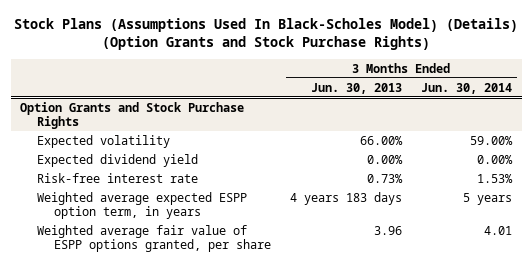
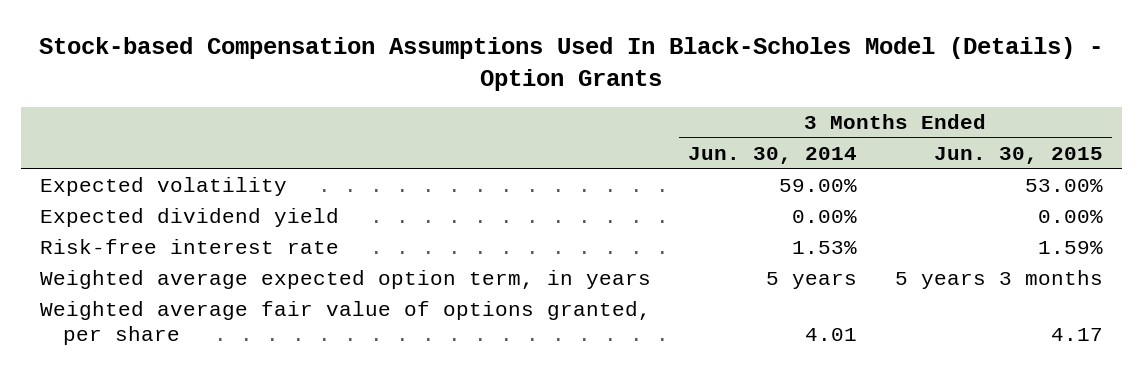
[14,18,519,51] Stock Plans (Assumptions Used In Black-Scholes Model) (Details) (Option Grants and Stock Purchase Rights) -> [39,36,1104,92] Stock-based Compensation Assumptions Used In Black-Scholes Model (Details) - Option Grants
[311,82,403,94] Jun. 30, 2013 -> none
none -> [933,147,1103,165] Jun. 30, 2015
[20,101,245,129] Option Grants and Stock Purchase Rights -> none
[37,191,248,219] Weighted average expected ESPP option term, in years -> [39,270,651,290] Weighted average expected option term, in years
[37,224,272,252] Weighted average fair value of ESPP options granted, per share -> [39,301,651,346] Weighted average fair value of options granted, per share

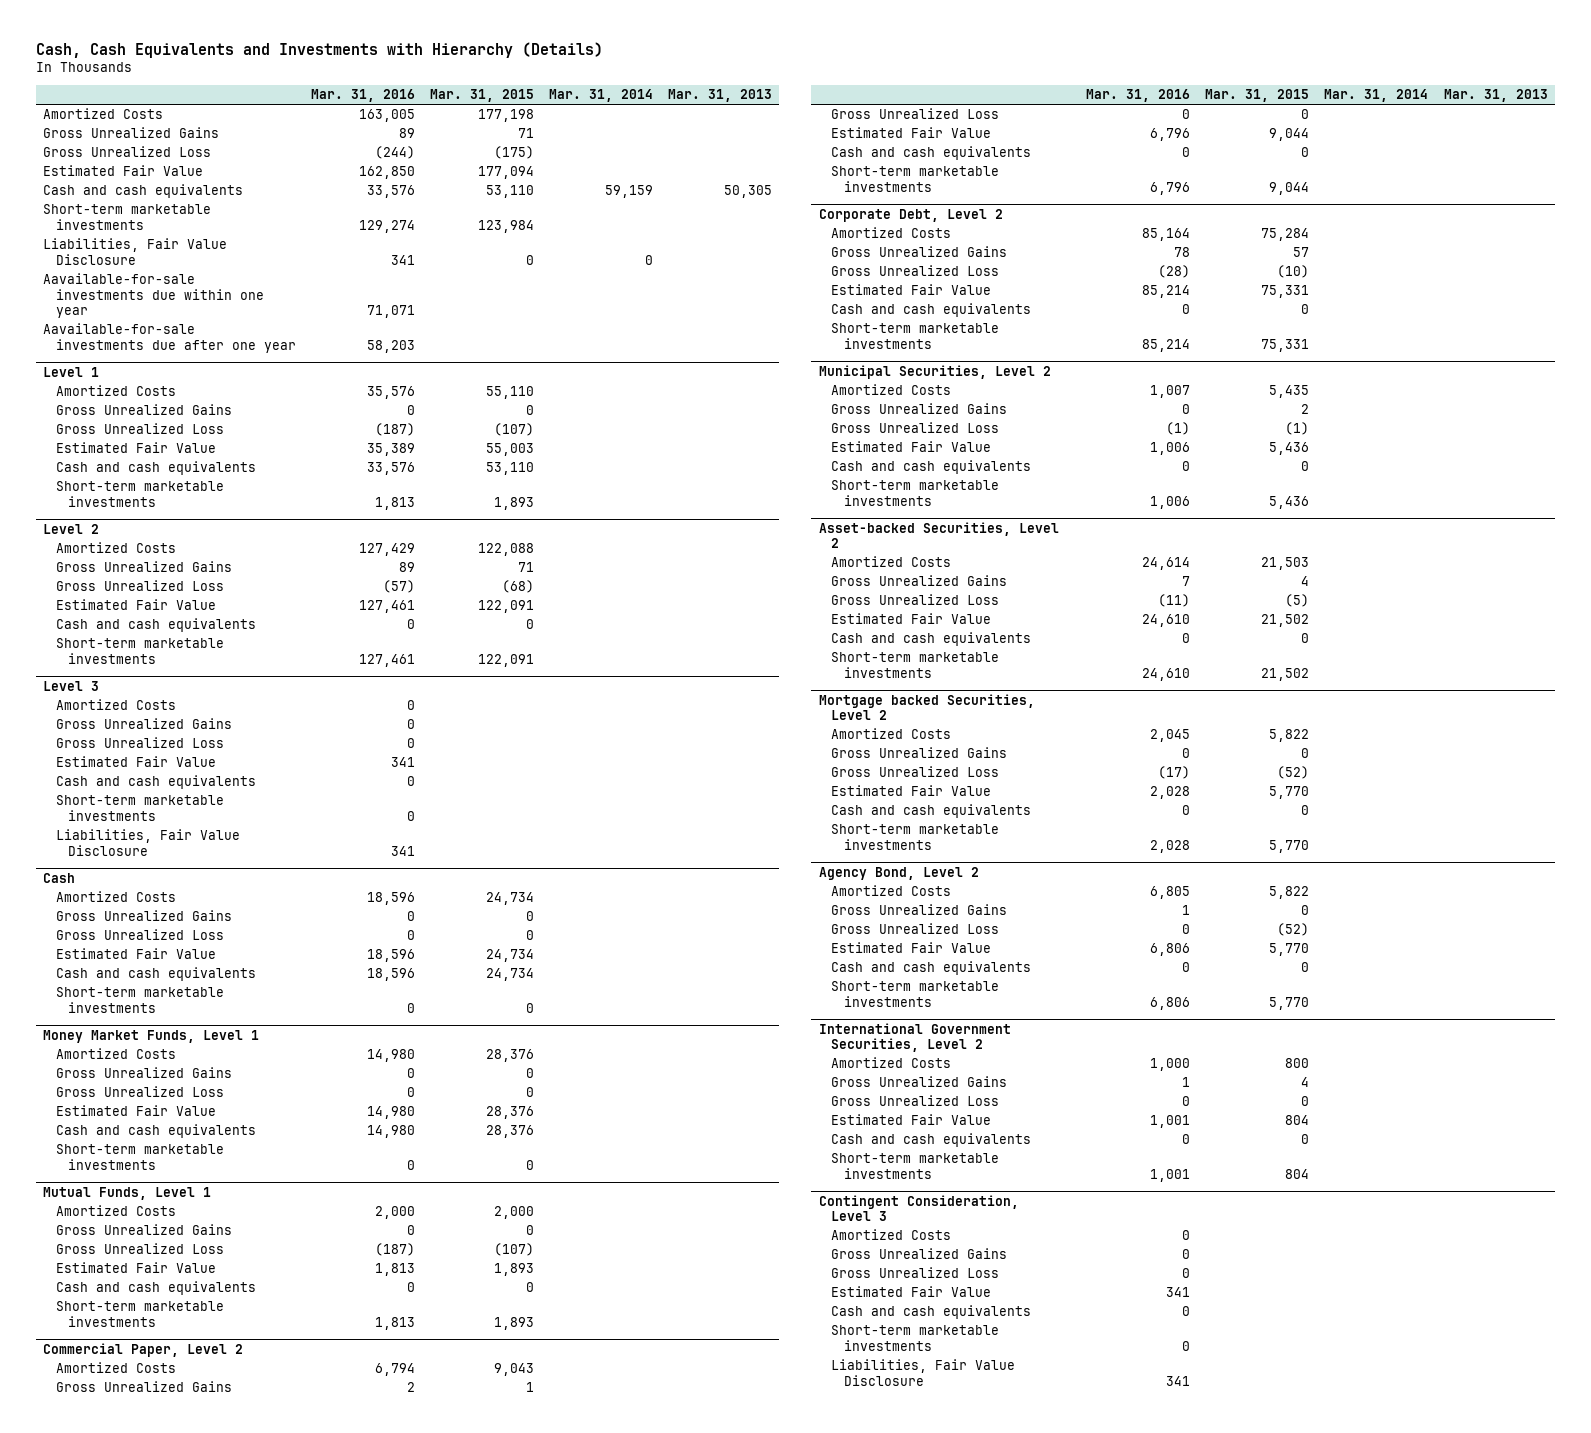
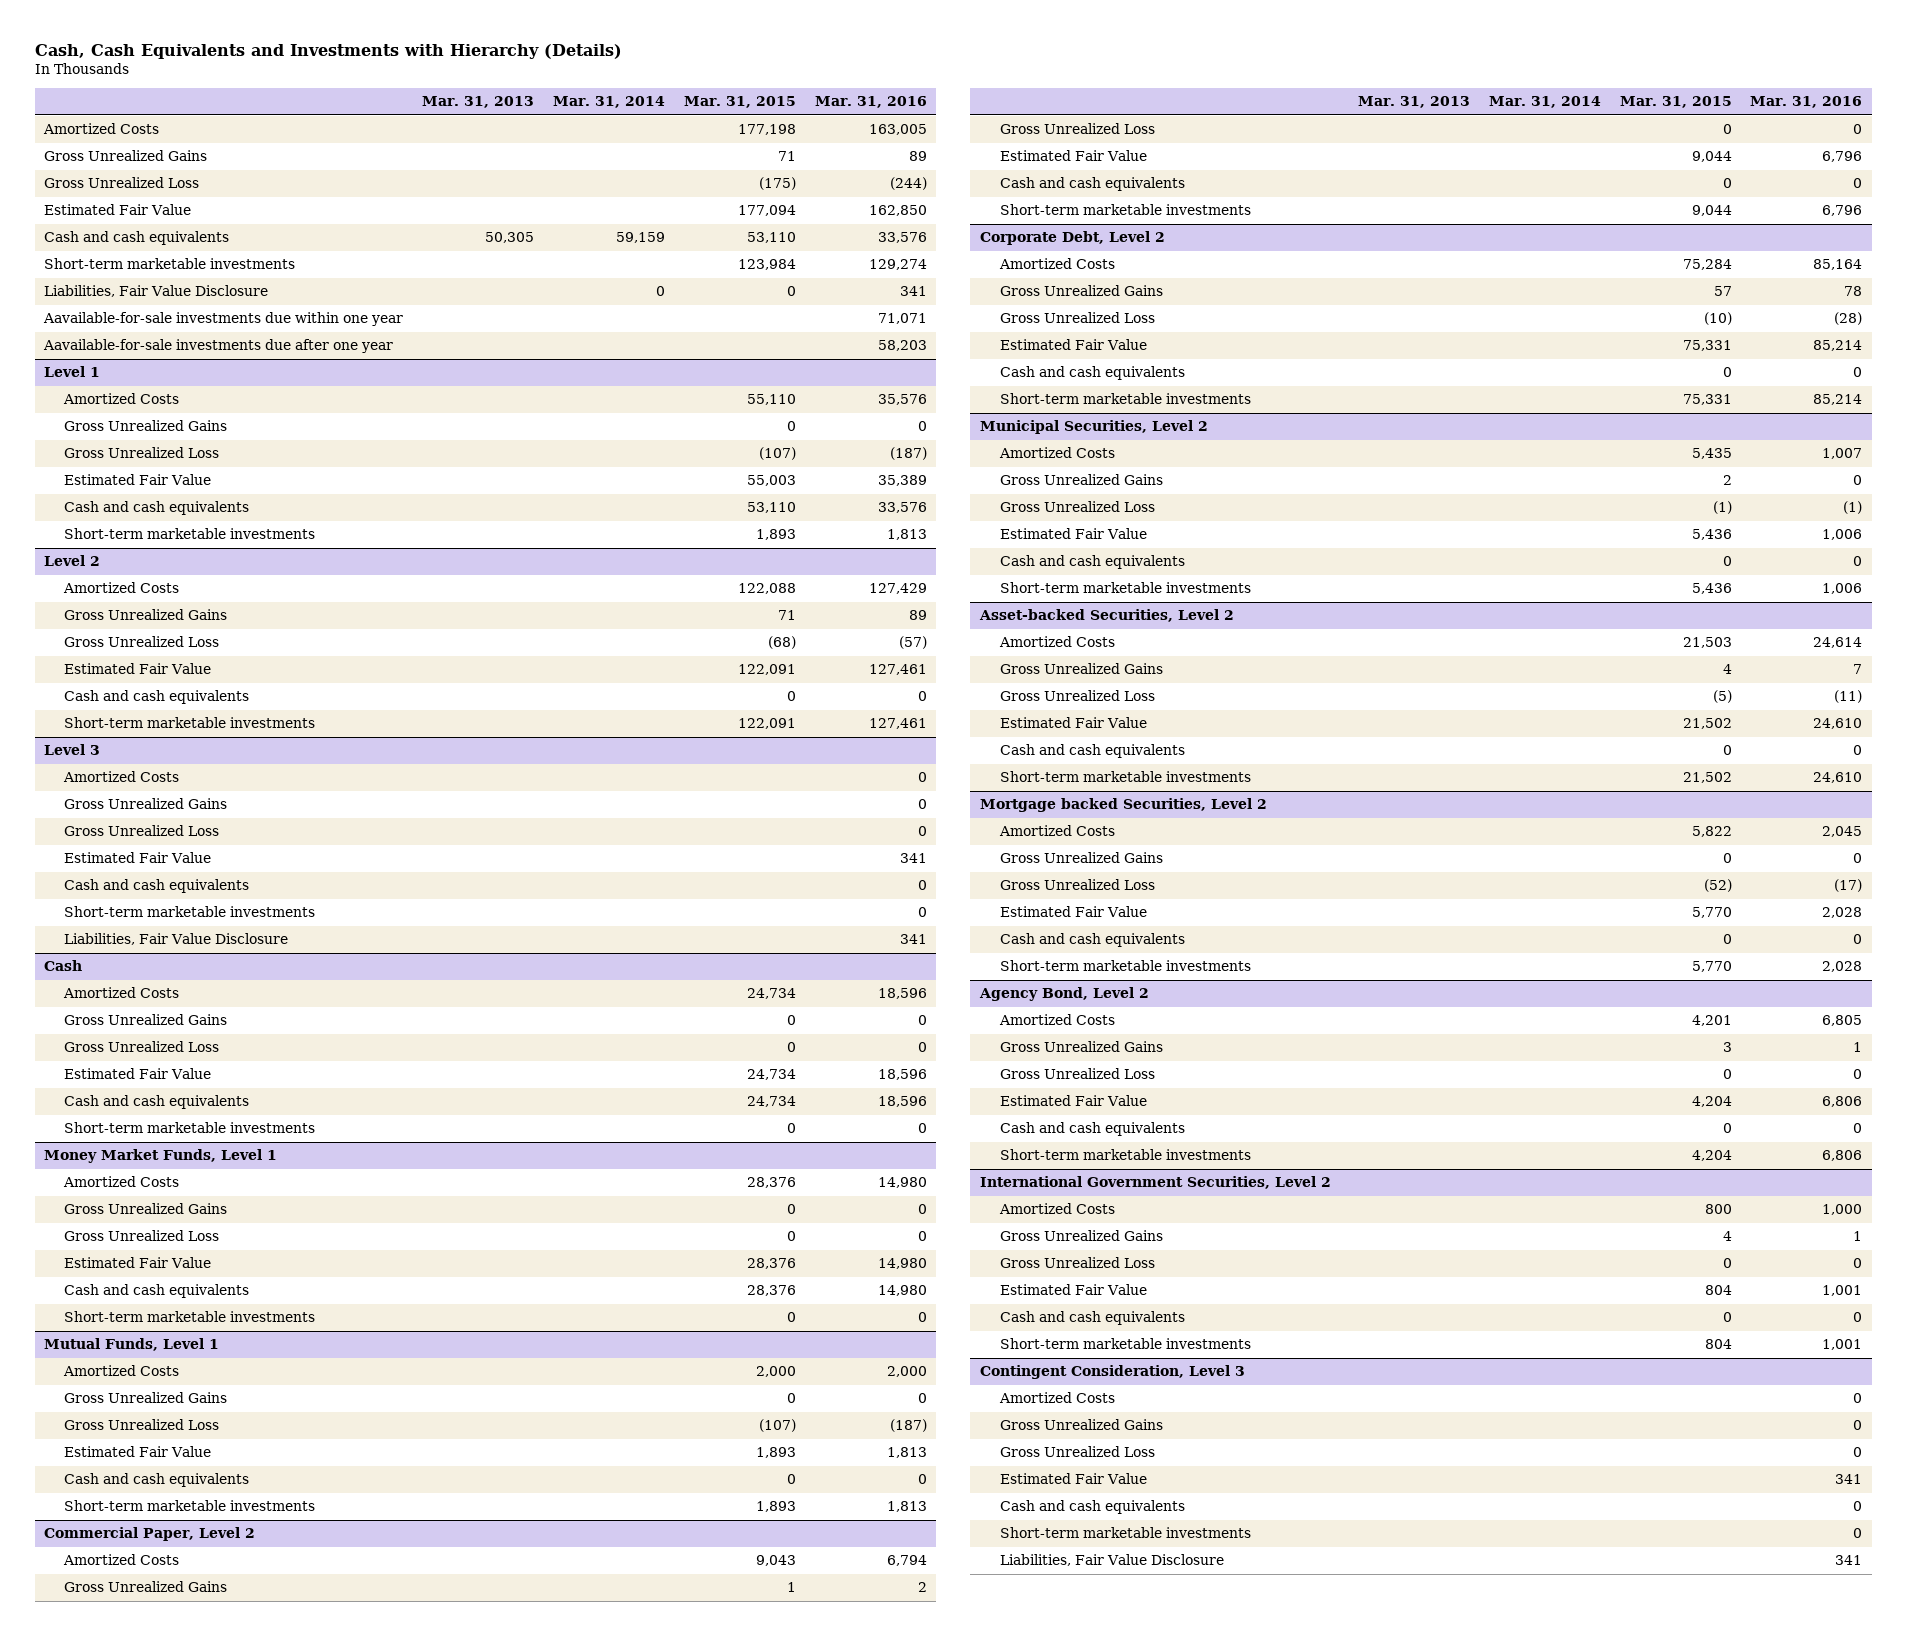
[1269,886,1310,900] 5,822 -> [1691,1015,1732,1027] 4,201
[1301,905,1310,916] 0 -> [1722,1042,1732,1053] 3
[1277,923,1310,937] (52) -> [1722,1069,1732,1080] 0
[1269,943,1310,957] 5,770 -> [1691,1096,1732,1108] 4,204
[1269,996,1310,1010] 5,770 -> [1691,1150,1732,1162] 4,204

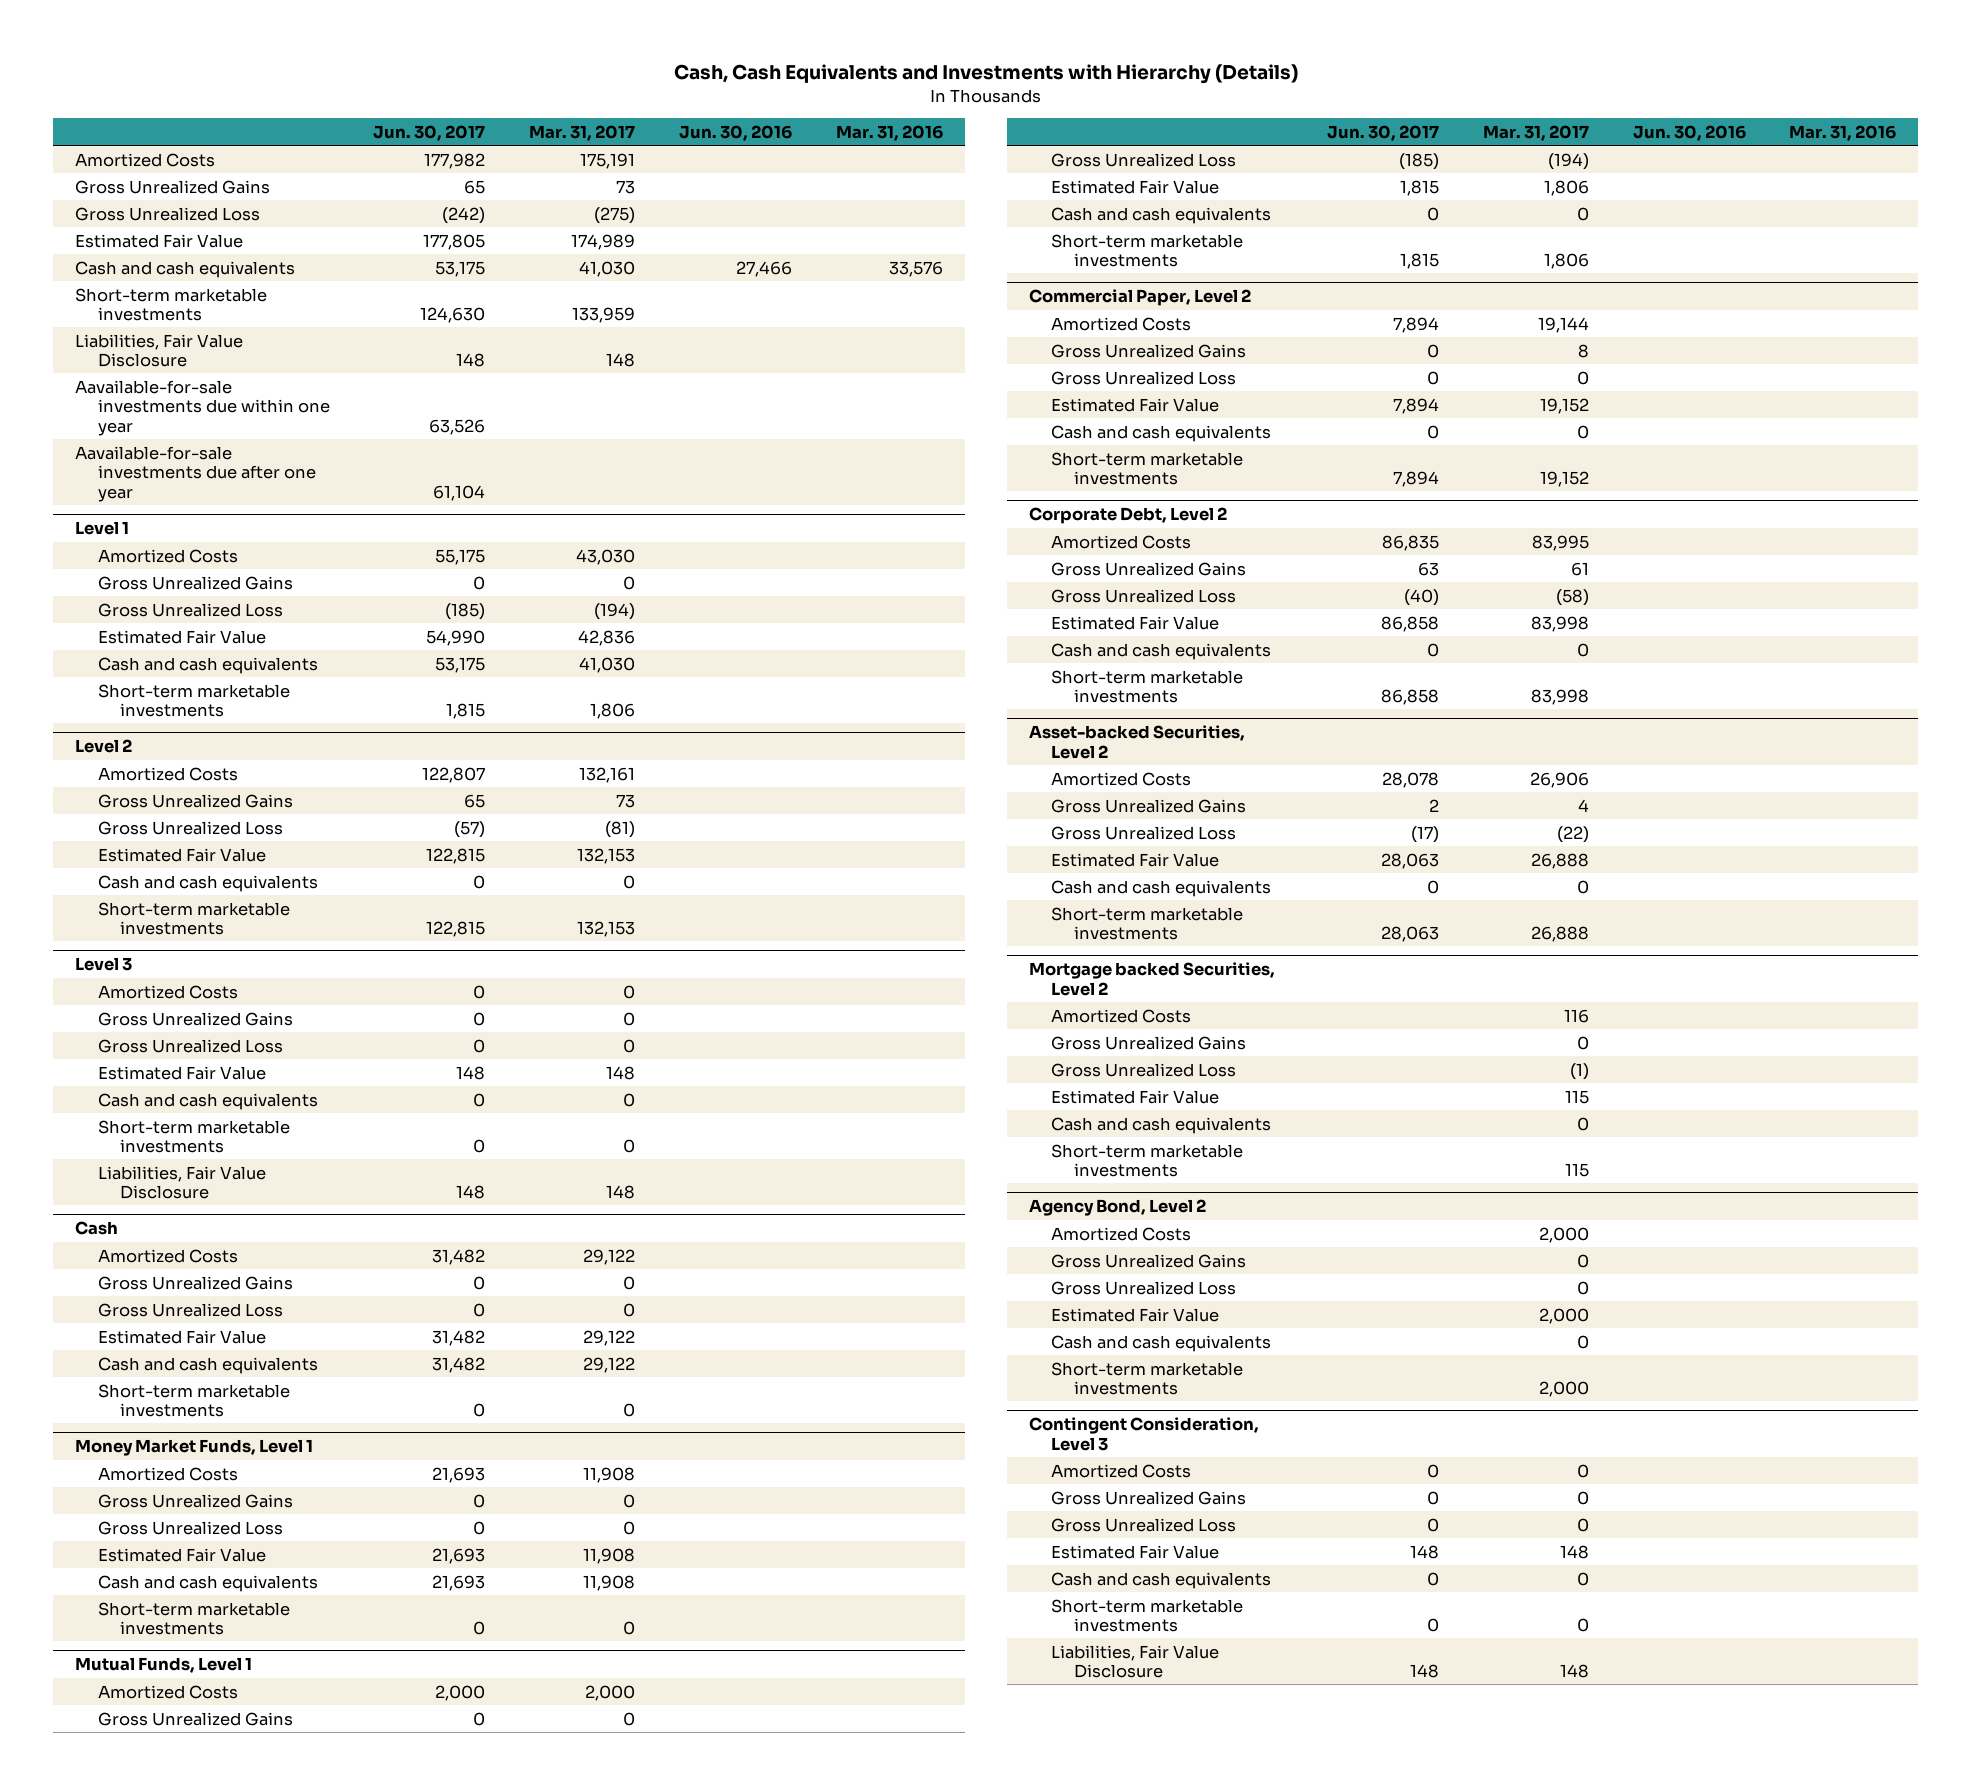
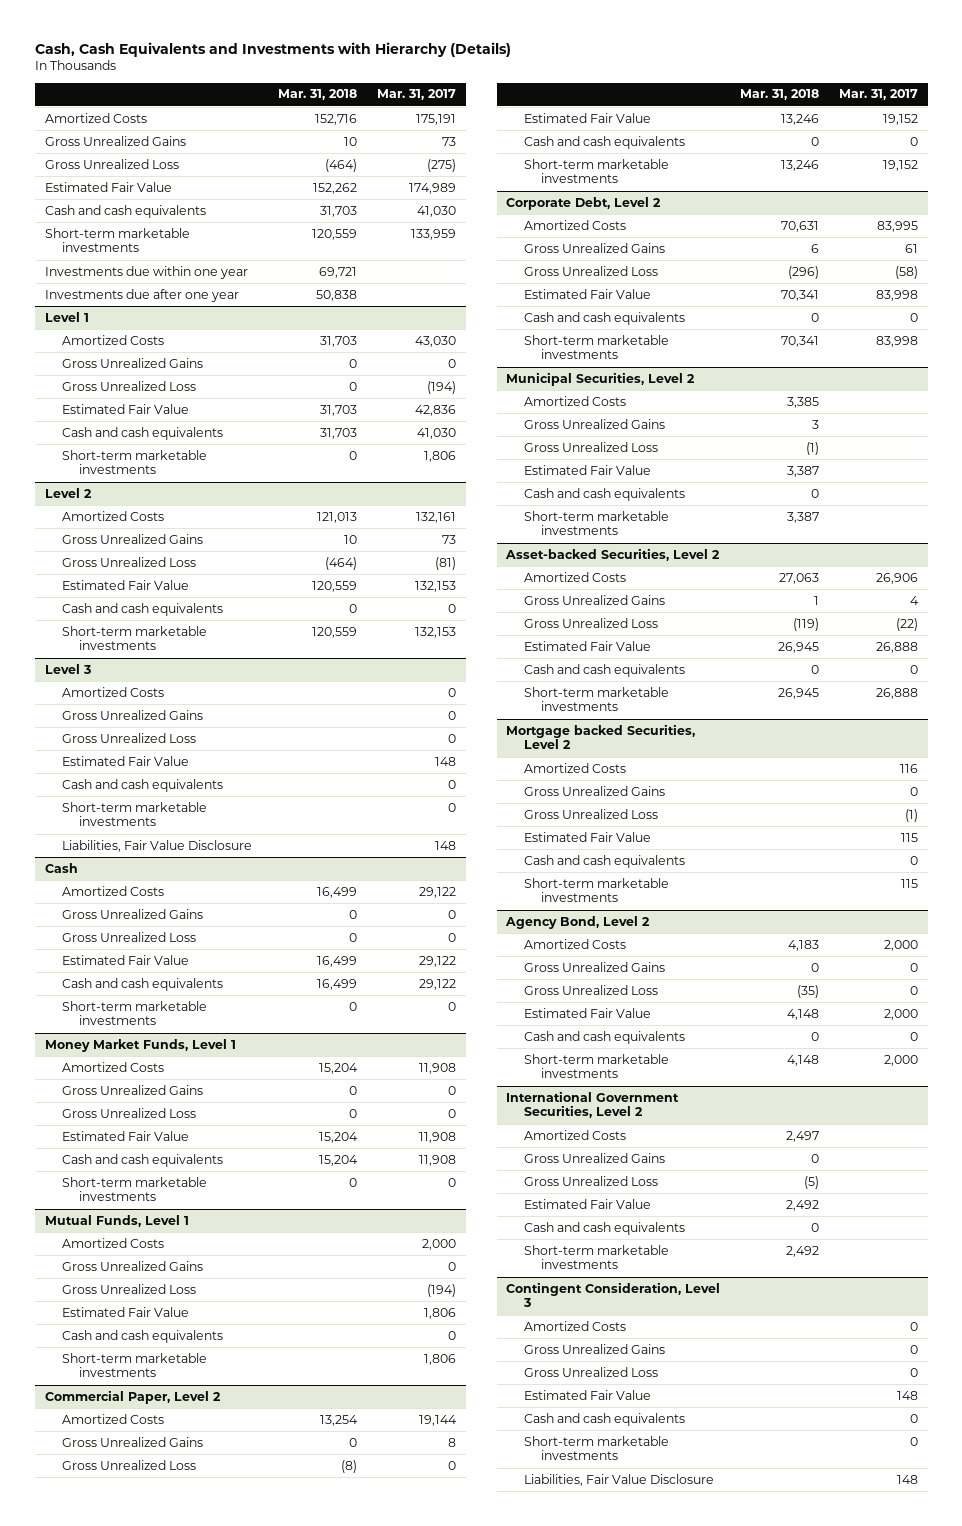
[373,124,486,141] Jun. 30, 2017 -> none
[679,124,793,141] Jun. 30, 2016 -> none
[835,124,943,141] Mar. 31, 2016 -> none
none -> [278,89,358,101] Mar. 31, 2018
[74,333,243,368] Liabilities, Fair Value Disclosure -> none
[74,379,330,436] Aavailable-for-sale investments due within one year -> [44,265,248,279] Investments due within one year
[74,445,316,502] Aavailable-for-sale investments due after one year -> [44,288,239,302] Investments due after one year
none -> [506,371,696,386] Municipal Securities, Level 2
none -> [523,395,626,406] Amortized Costs
none -> [523,418,665,429] Gross Unrealized Gains
none -> [523,441,658,452] Gross Unrealized Loss
none -> [523,464,651,475] Estimated Fair Value
none -> [523,487,685,501] Cash and cash equivalents
none -> [523,510,669,536] Short-term marketable investments
none -> [506,1090,680,1119] International Government Securities, Level 2
none -> [523,1129,626,1140] Amortized Costs
none -> [523,1152,665,1163] Gross Unrealized Gains
none -> [523,1175,658,1186] Gross Unrealized Loss
none -> [523,1198,651,1209] Estimated Fair Value
none -> [523,1221,685,1235] Cash and cash equivalents
none -> [523,1244,669,1270] Short-term marketable investments

